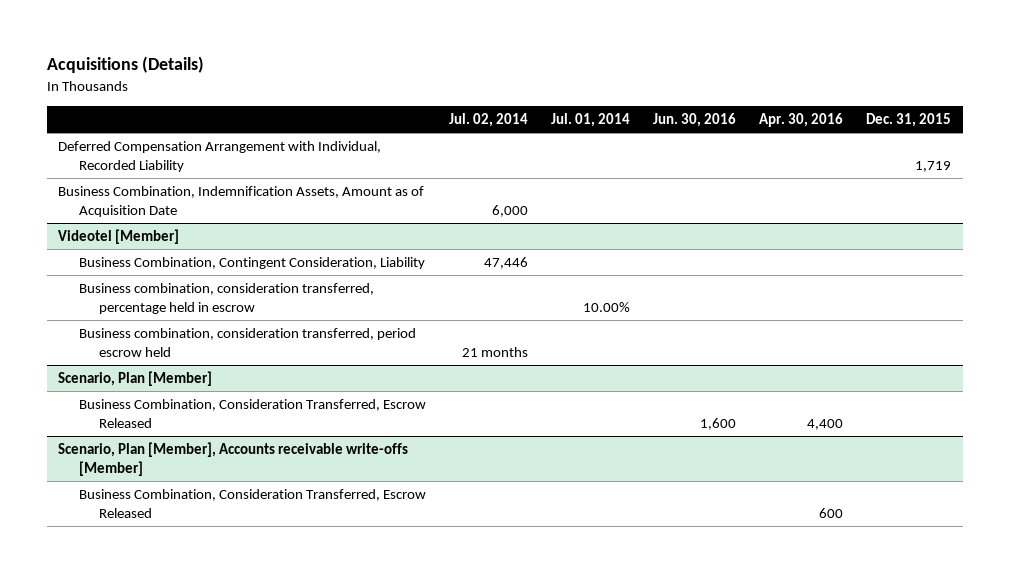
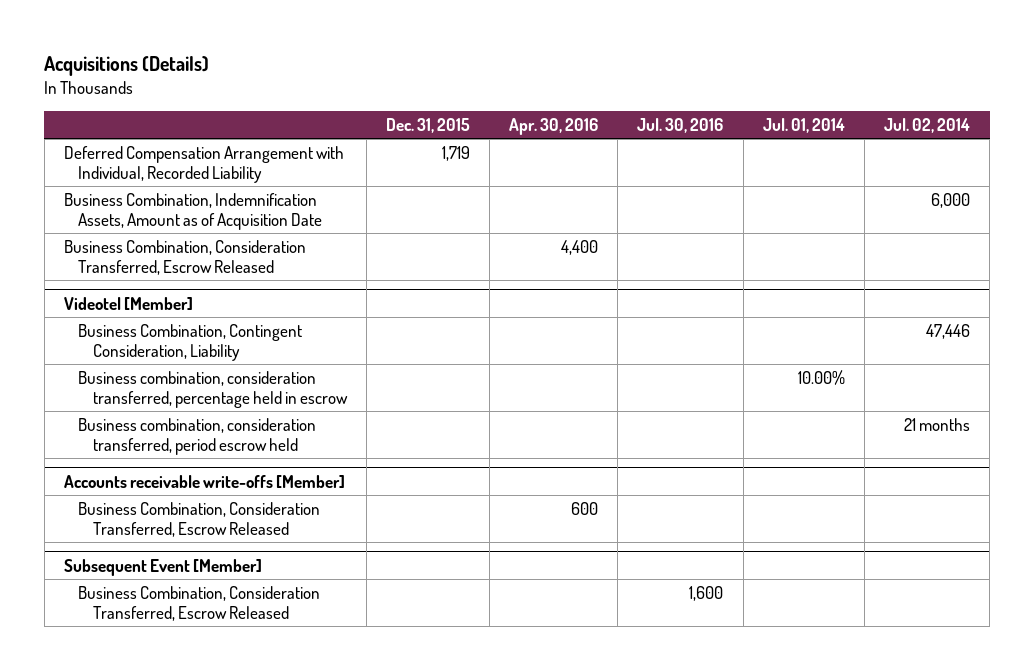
[653,112,737,127] Jun. 30, 2016 -> none
none -> [637,118,724,134] Jul. 30, 2016
none -> [64,239,307,275] Business Combination, Consideration Transferred, Escrow Released
[58,371,213,387] Scenario, Plan [Member] -> none
[78,399,426,429] Business Combination, Consideration Transferred, Escrow Released -> none
[58,442,409,477] Scenario, Plan [Member], Accounts receivable write-offs [Member] -> [64,474,346,488] Accounts receivable write-offs [Member]
none -> [64,558,263,576] Subsequent Event [Member]
none -> [78,585,321,621] Business Combination, Consideration Transferred, Escrow Released

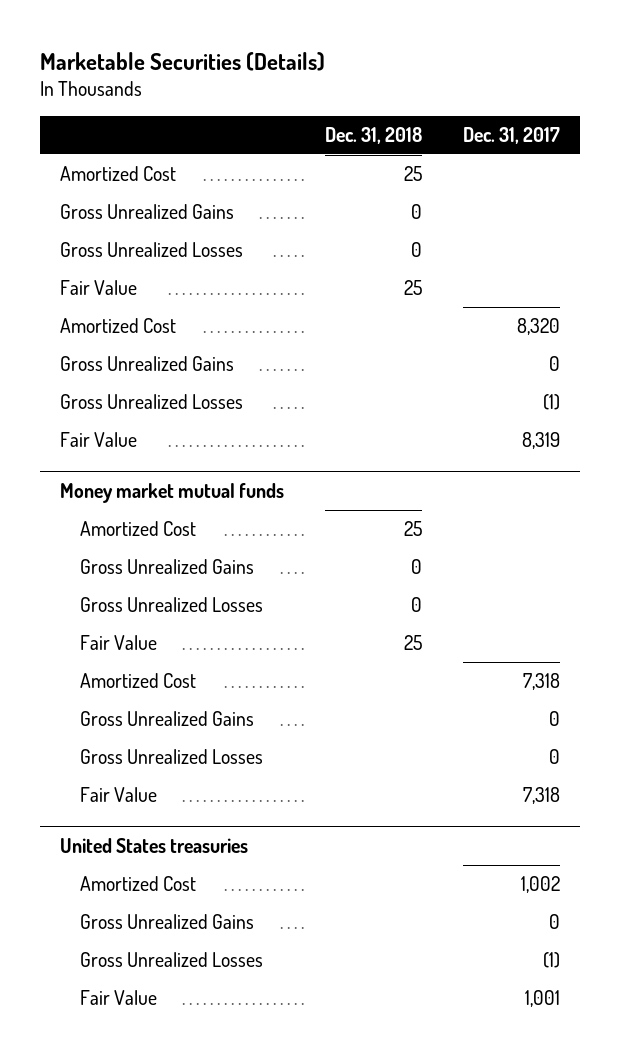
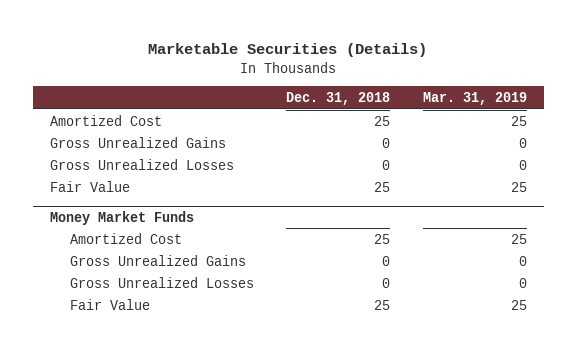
[462,127,560,145] Dec. 31, 2017 -> none
none -> [423,91,528,105] Mar. 31, 2019
[60,318,177,334] Amortized Cost -> none
[60,356,235,372] Gross Unrealized Gains -> none
[60,394,244,410] Gross Unrealized Losses -> none
[60,432,138,448] Fair Value -> none
[60,482,285,503] Money market mutual funds -> [49,210,194,225] Money Market Funds
[80,673,197,689] Amortized Cost -> none
[80,711,255,727] Gross Unrealized Gains -> none
[80,749,264,765] Gross Unrealized Losses -> none
[80,787,158,803] Fair Value -> none
[60,837,249,853] United States treasuries -> none
[80,876,197,892] Amortized Cost -> none
[80,914,255,930] Gross Unrealized Gains -> none
[80,952,264,968] Gross Unrealized Losses -> none
[80,990,158,1006] Fair Value -> none

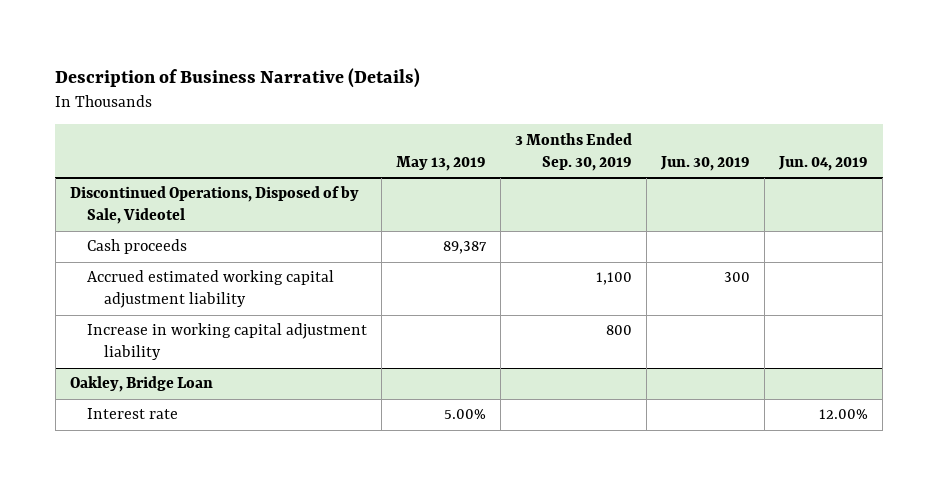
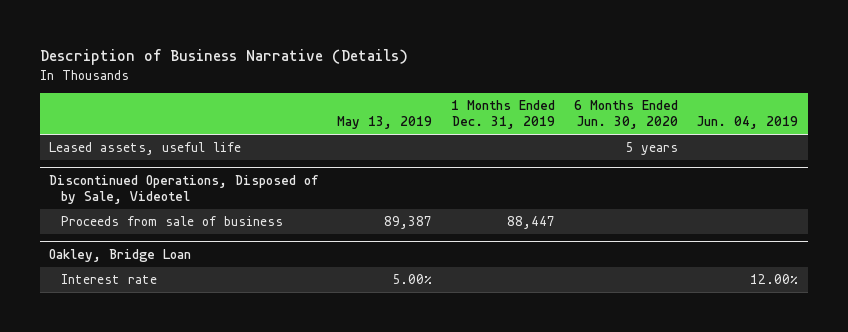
[515,132,633,171] 3 Months Ended Sep. 30, 2019 -> none
[660,155,751,171] Jun. 30, 2019 -> none
none -> [451,100,556,130] 1 Months Ended Dec. 31, 2019
none -> [574,100,679,130] 6 Months Ended Jun. 30, 2020
none -> [49,142,242,156] Leased assets, useful life
[86,270,334,309] Accrued estimated working capital adjustment liability -> none
[86,323,367,361] Increase in working capital adjustment liability -> none
[86,239,187,255] Cash proceeds -> [61,216,284,227] Proceeds from sale of business

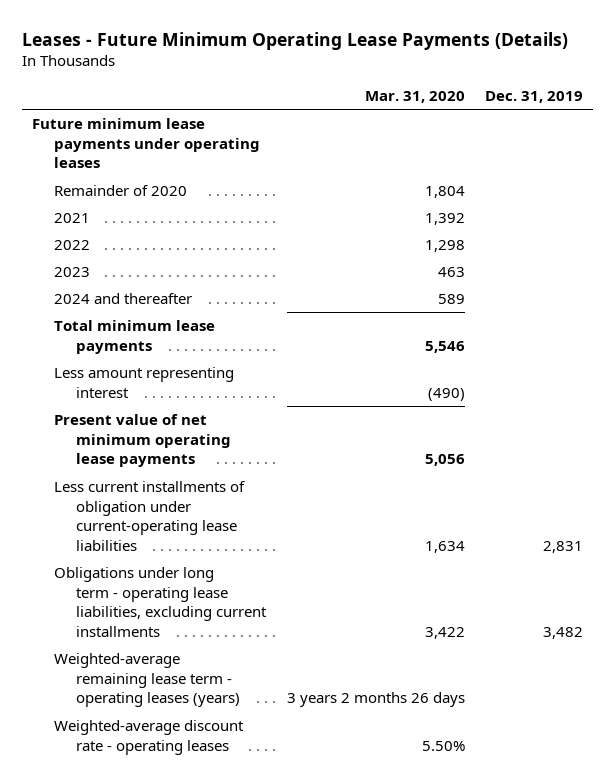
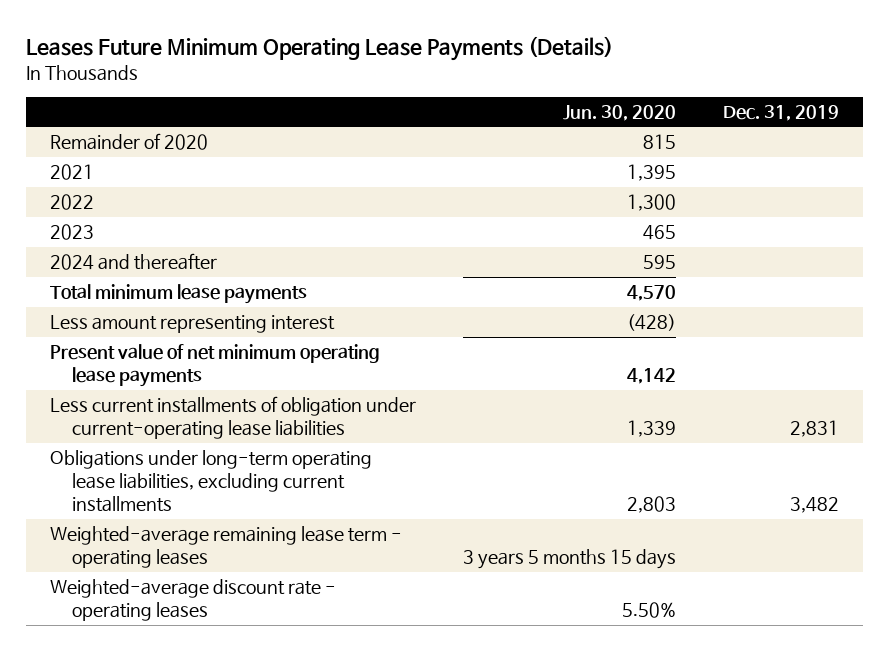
[22,31,569,50] Leases - Future Minimum Operating Lease Payments (Details) -> [26,36,614,62] Leases Future Minimum Operating Lease Payments (Details)
[364,90,465,103] Mar. 31, 2020 -> none
none -> [562,104,676,121] Jun. 30, 2020
[32,118,261,169] Future minimum lease payments under operating leases -> none
[54,567,268,638] Obligations under long term - operating lease liabilities, excluding current installments -> [49,450,372,513] Obligations under long-term operating lease liabilities, excluding current installments
[54,653,241,708] Weighted-average remaining lease term - operating leases (years) -> [49,526,402,569] Weighted-average remaining lease term - operating leases

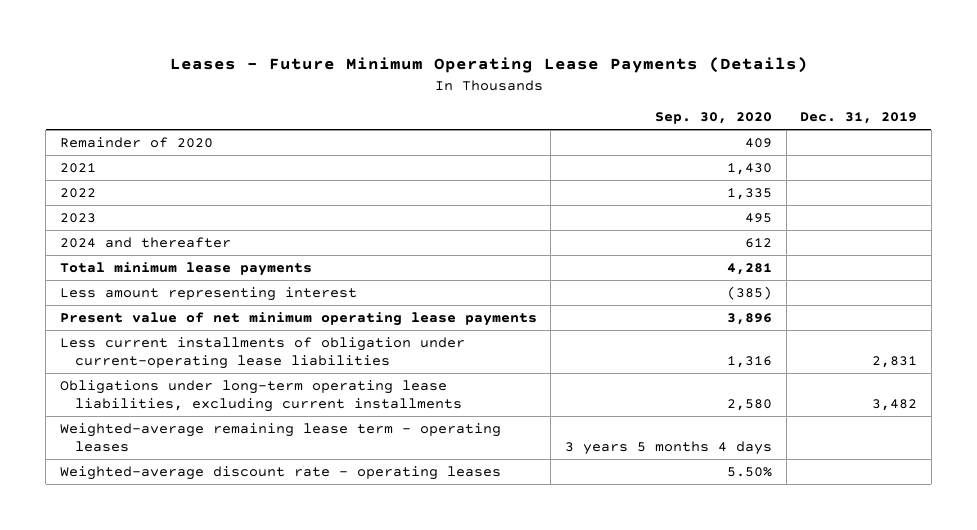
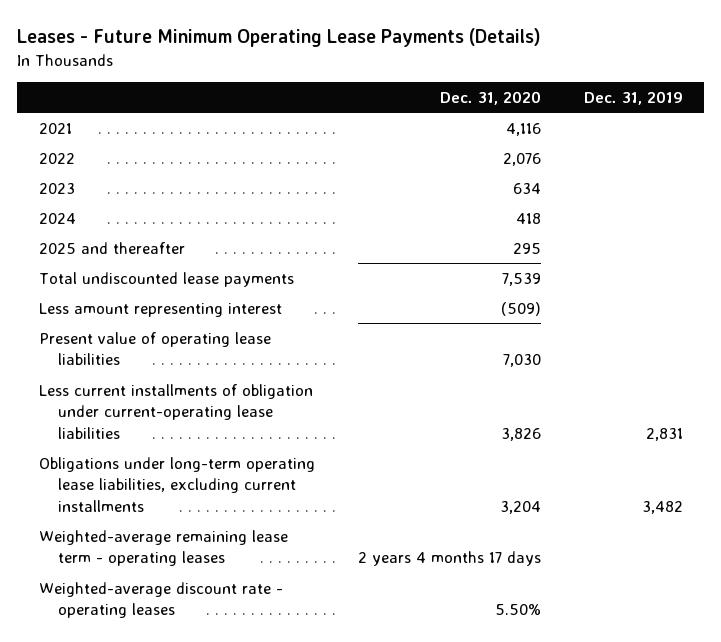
[655,112,773,125] Sep. 30, 2020 -> none
none -> [439,91,541,106] Dec. 31, 2020
[59,136,213,148] Remainder of 2020 -> none
none -> [38,212,76,224] 2024
[59,236,231,248] 2024 and thereafter -> [38,241,185,254] 2025 and thereafter
[59,261,312,276] Total minimum lease payments -> [38,271,294,287] Total undiscounted lease payments
[59,311,537,326] Present value of net minimum operating lease payments -> [38,331,271,366] Present value of operating lease liabilities

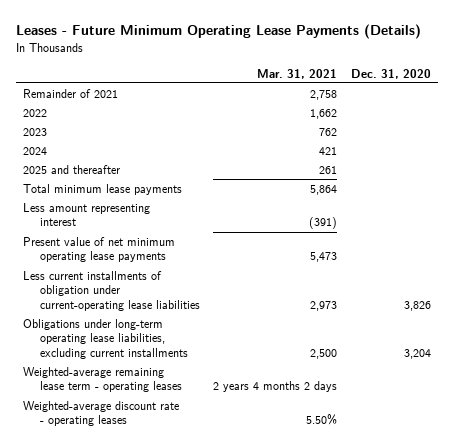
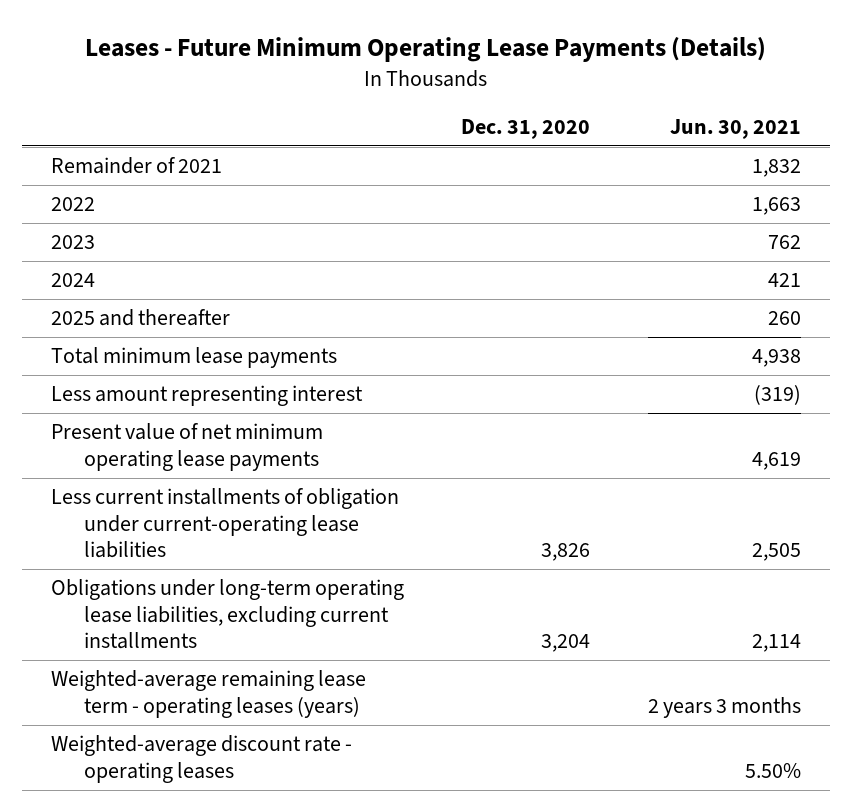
[257,68,338,79] Mar. 31, 2021 -> none
none -> [669,119,801,140] Jun. 30, 2021
[23,366,182,393] Weighted-average remaining lease term - operating leases -> [50,670,366,718] Weighted-average remaining lease term - operating leases (years)

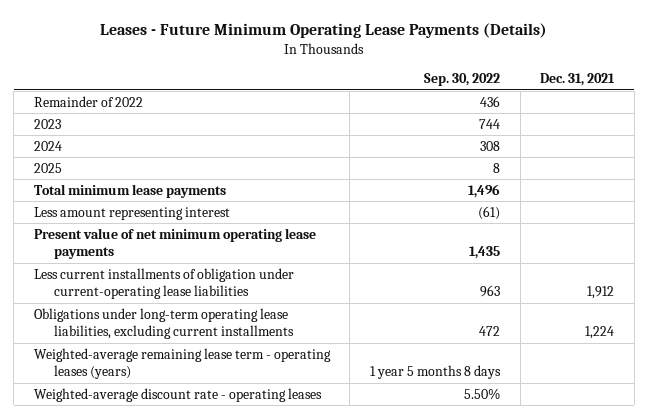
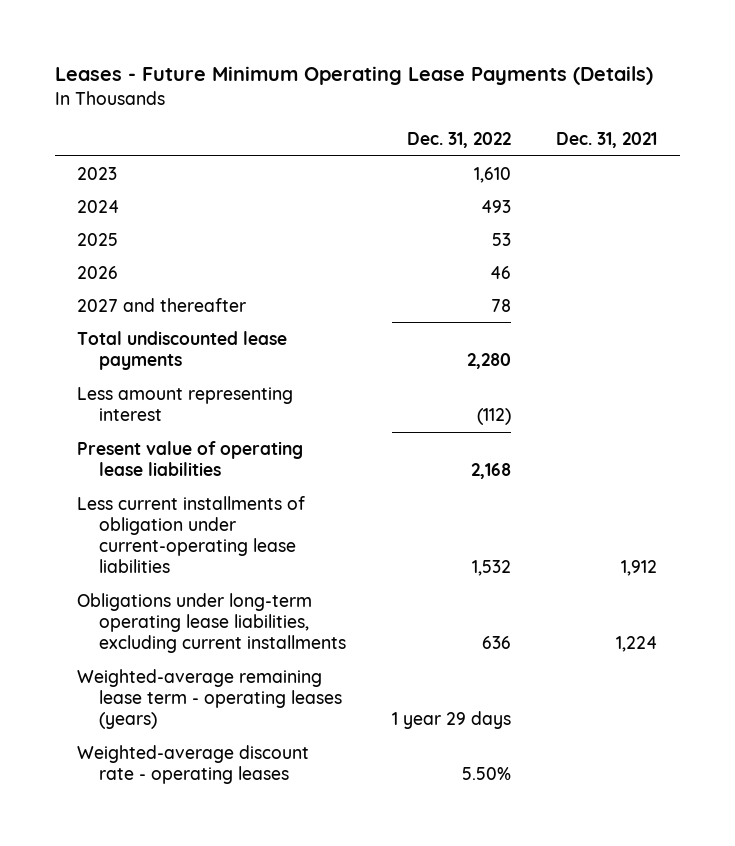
[424,73,501,87] Sep. 30, 2022 -> none
none -> [406,132,511,149] Dec. 31, 2022
[33,95,143,107] Remainder of 2022 -> none
none -> [77,265,119,279] 2026
none -> [77,297,247,312] 2027 and thereafter
[33,183,226,198] Total minimum lease payments -> [77,330,288,371] Total undiscounted lease payments
[33,227,316,260] Present value of net minimum operating lease payments -> [77,440,304,477] Present value of operating lease liabilities

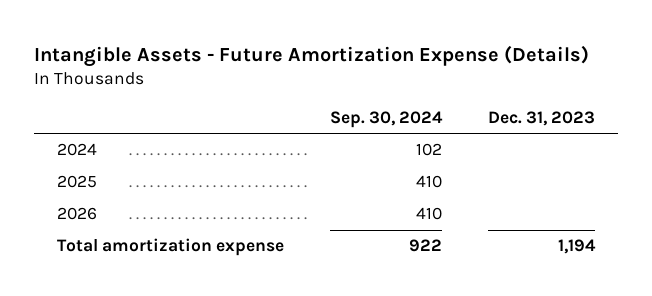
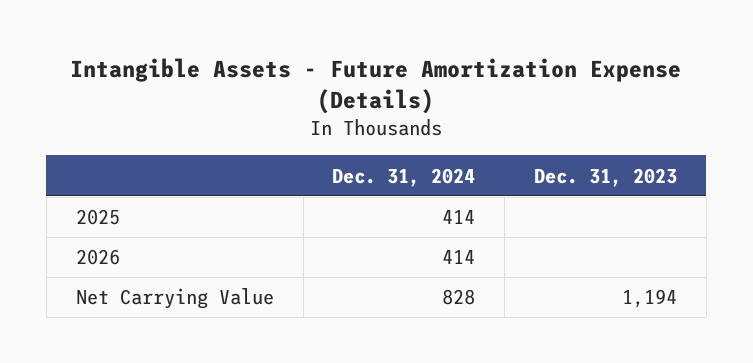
[330,110,444,128] Sep. 30, 2024 -> none
none -> [332,167,476,187] Dec. 31, 2024
[56,143,97,157] 2024 -> none
[56,238,284,257] Total amortization expense -> [75,288,274,310] Net Carrying Value

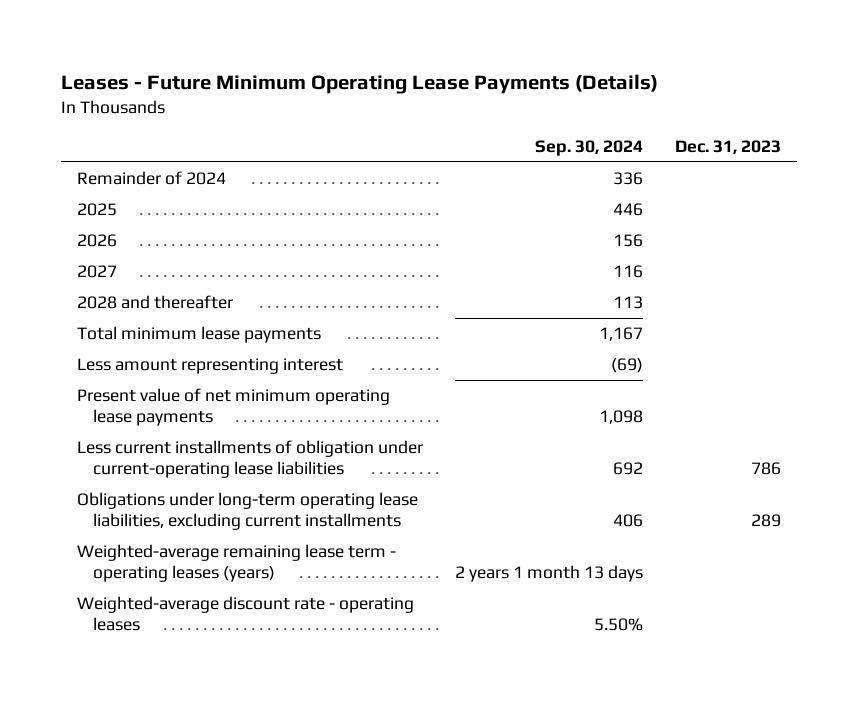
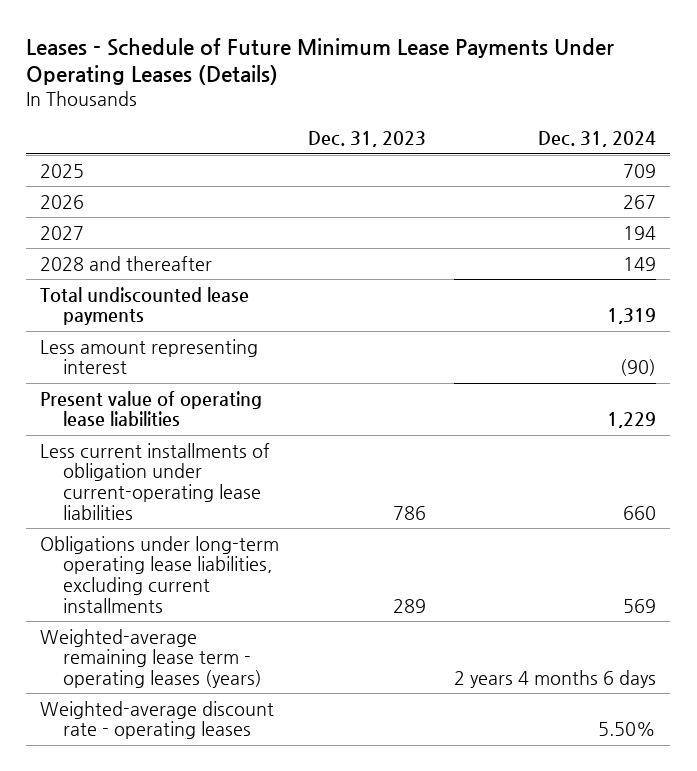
[61,73,659,94] Leases - Future Minimum Operating Lease Payments (Details) -> [26,37,615,86] Leases - Schedule of Future Minimum Lease Payments Under Operating Leases (Details)
[535,139,644,156] Sep. 30, 2024 -> none
none -> [538,131,657,148] Dec. 31, 2024
[77,171,227,186] Remainder of 2024 -> none
[77,326,322,344] Total minimum lease payments -> [40,286,250,326] Total undiscounted lease payments
[77,388,391,427] Present value of net minimum operating lease payments -> [40,390,263,427] Present value of operating lease liabilities

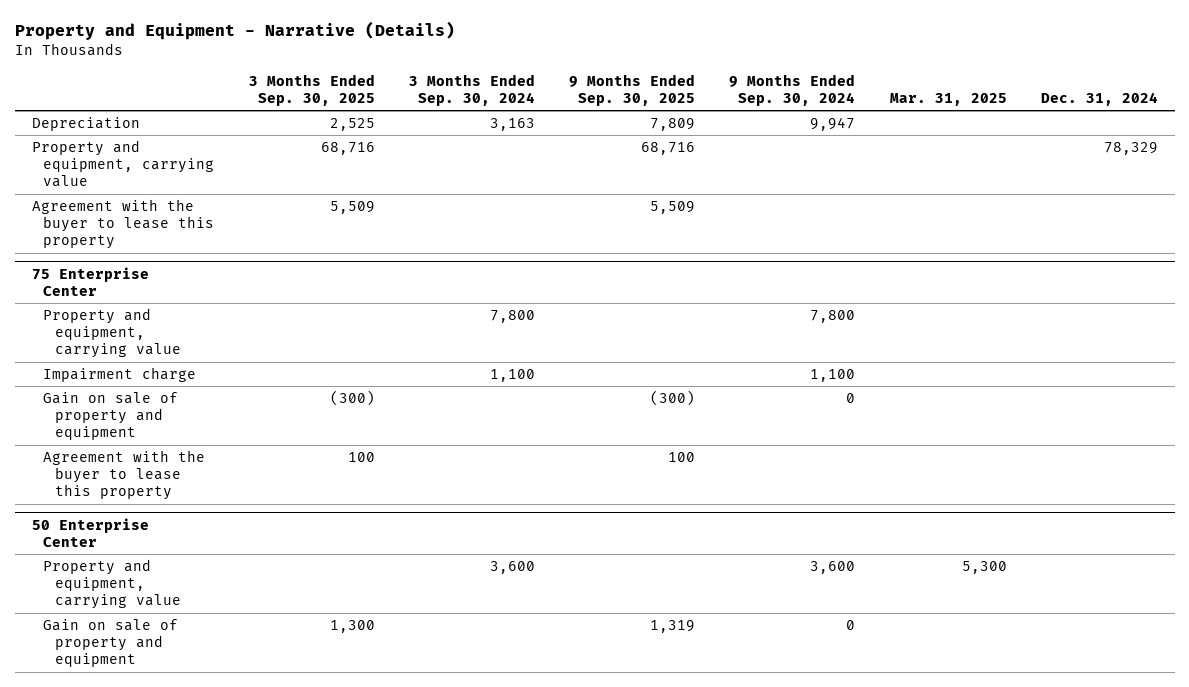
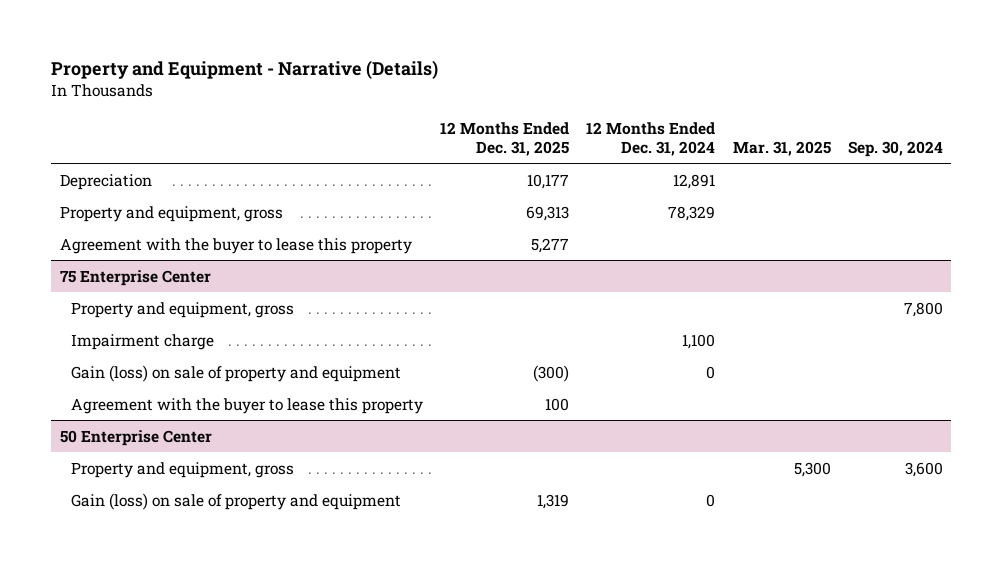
[248,73,375,107] 3 Months Ended Sep. 30, 2025 -> none
[408,73,535,107] 3 Months Ended Sep. 30, 2024 -> none
[569,73,696,107] 9 Months Ended Sep. 30, 2025 -> none
[729,73,856,107] 9 Months Ended Sep. 30, 2024 -> none
[1040,92,1158,107] Dec. 31, 2024 -> none
none -> [440,121,570,157] 12 Months Ended Dec. 31, 2025
none -> [586,121,716,157] 12 Months Ended Dec. 31, 2024
none -> [847,141,943,158] Sep. 30, 2024
[31,140,215,188] Property and equipment, carrying value -> [59,205,283,222] Property and equipment, gross
[43,308,182,359] Property and equipment, carrying value -> [71,301,295,318] Property and equipment, gross
[43,392,179,441] Gain on sale of property and equipment -> [71,364,402,382] Gain (loss) on sale of property and equipment
[43,559,182,610] Property and equipment, carrying value -> [71,461,295,478] Property and equipment, gross
[43,619,179,668] Gain on sale of property and equipment -> [71,492,402,510] Gain (loss) on sale of property and equipment

